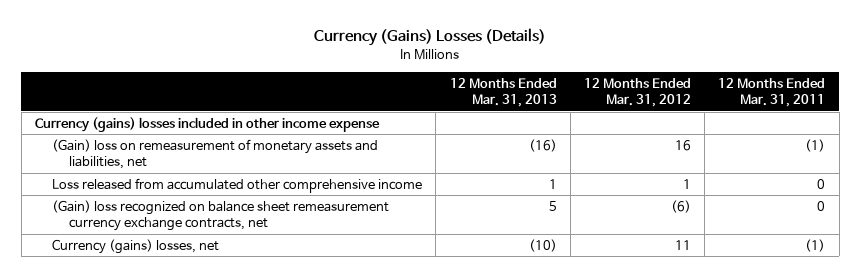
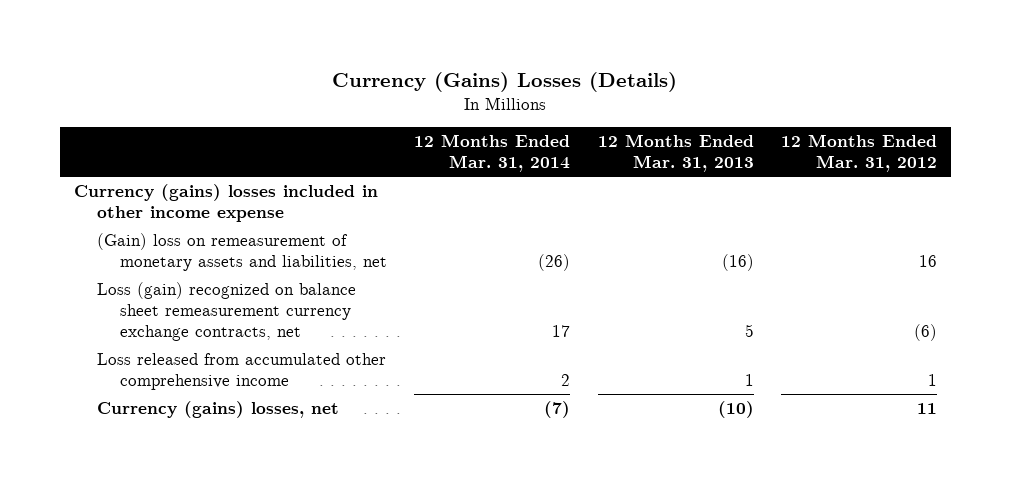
[718,77,826,108] 12 Months Ended Mar. 31, 2011 -> none
none -> [414,134,571,173] 12 Months Ended Mar. 31, 2014
none -> [96,282,356,342] Loss (gain) recognized on balance sheet remeasurement currency exchange contracts, net
[52,199,390,232] (Gain) loss recognized on balance sheet remeasurement currency exchange contracts, net -> none

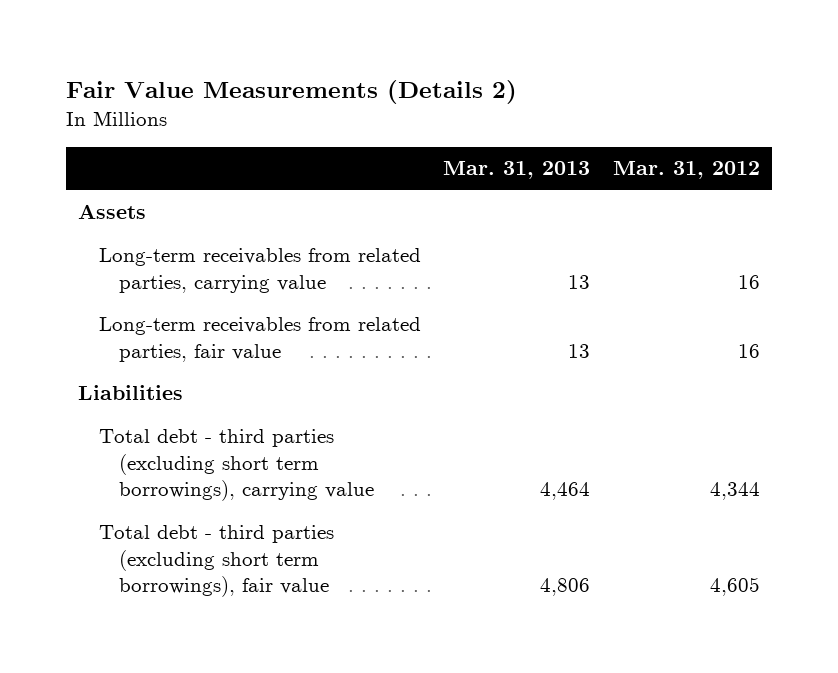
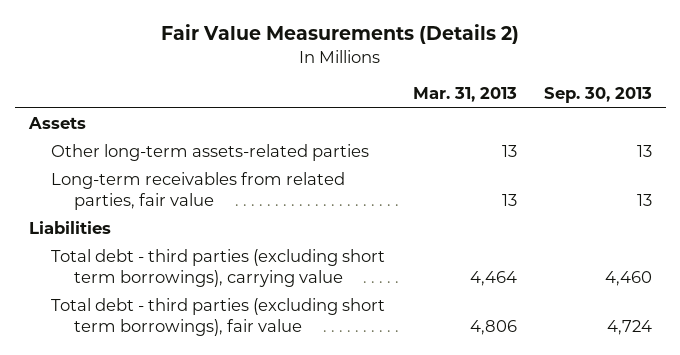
[613,161,761,180] Mar. 31, 2012 -> none
none -> [543,87,652,104] Sep. 30, 2013
[98,248,421,293] Long-term receivables from related parties, carrying value -> [51,144,370,162] Other long-term assets-related parties

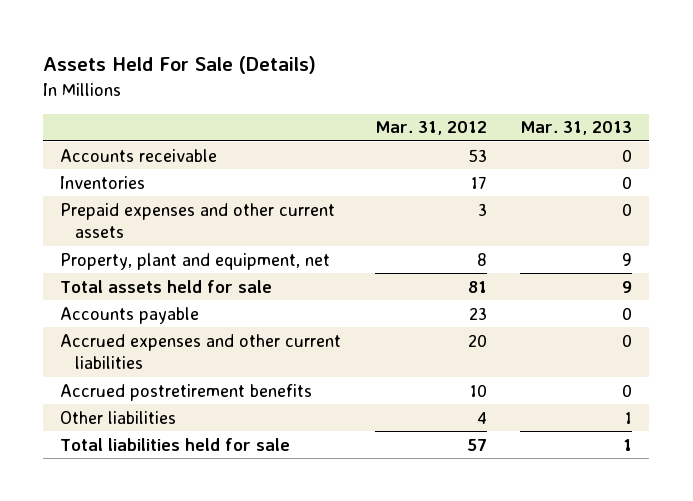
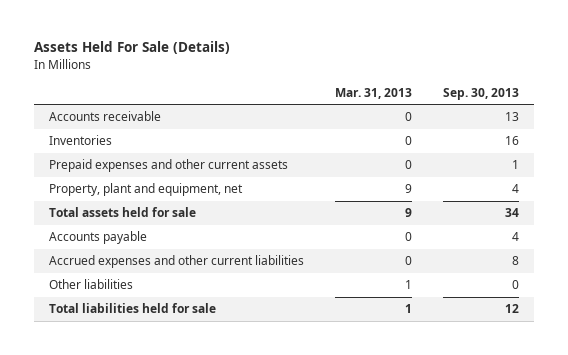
[374,121,487,136] Mar. 31, 2012 -> none
none -> [442,87,519,100] Sep. 30, 2013
[60,383,313,401] Accrued postretirement benefits -> none

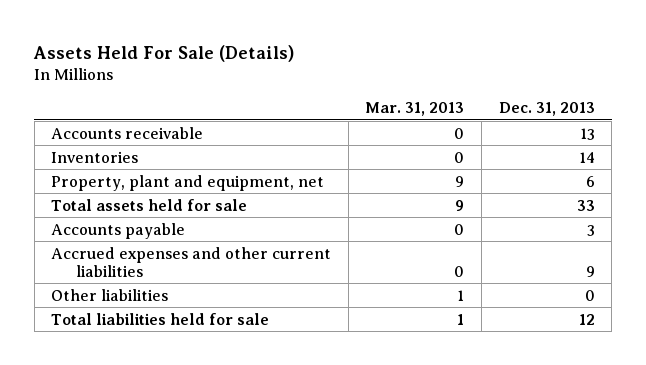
[442,87,519,100] Sep. 30, 2013 -> none
none -> [498,102,595,117] Dec. 31, 2013
[49,159,289,173] Prepaid expenses and other current assets -> none

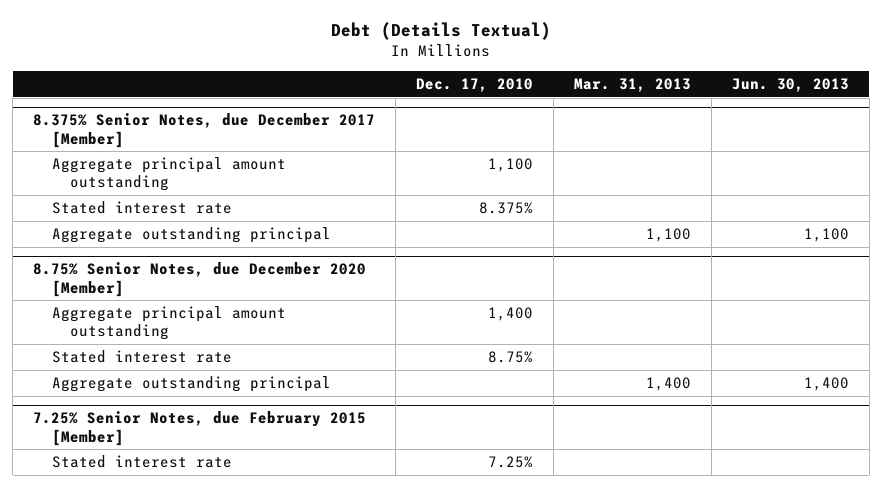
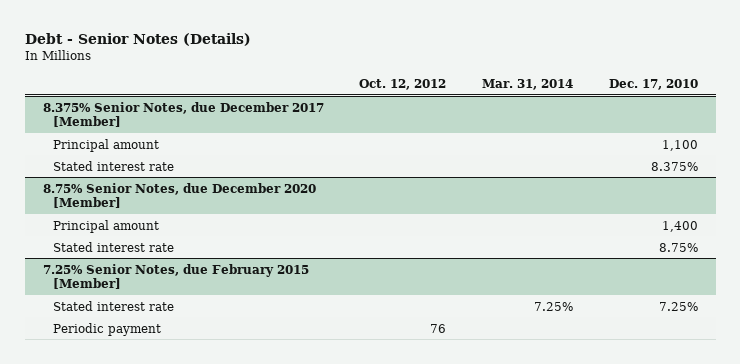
[331,21,552,40] Debt (Details Textual) -> [24,32,251,46] Debt - Senior Notes (Details)
[573,78,691,93] Mar. 31, 2013 -> none
[731,78,849,93] Jun. 30, 2013 -> none
none -> [359,78,447,90] Oct. 12, 2012
none -> [482,78,574,90] Mar. 31, 2014
[51,157,286,192] Aggregate principal amount outstanding -> [53,138,160,152] Principal amount
[51,227,331,244] Aggregate outstanding principal -> none
[51,306,286,341] Aggregate principal amount outstanding -> [53,219,160,233] Principal amount
[51,376,331,393] Aggregate outstanding principal -> none
none -> [53,322,162,336] Periodic payment

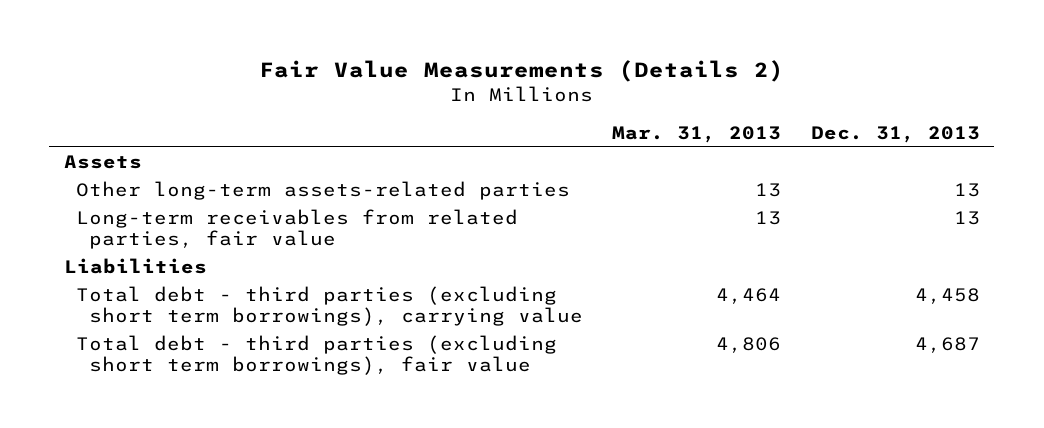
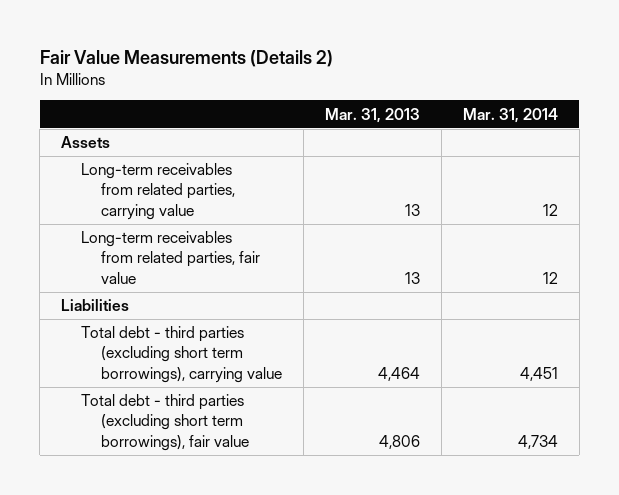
[810,125,980,143] Dec. 31, 2013 -> none
none -> [462,107,558,123] Mar. 31, 2014
[76,181,571,201] Other long-term assets-related parties -> [81,163,236,220] Long-term receivables from related parties, carrying value

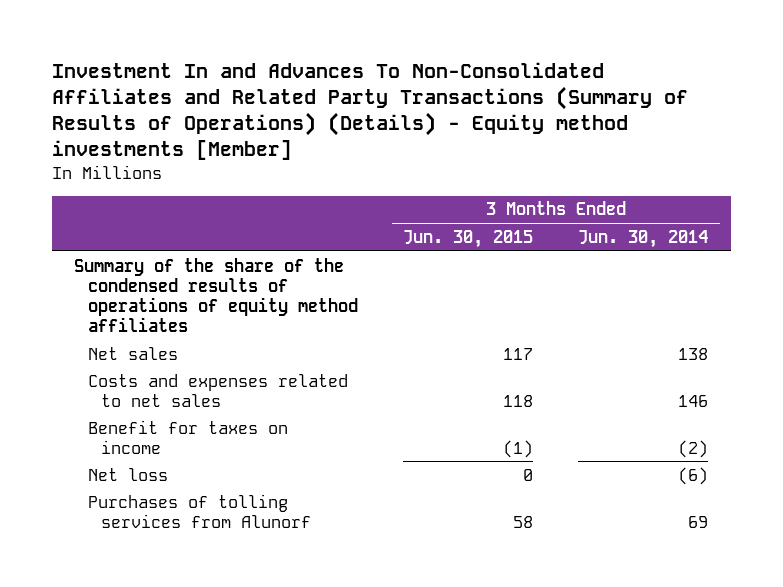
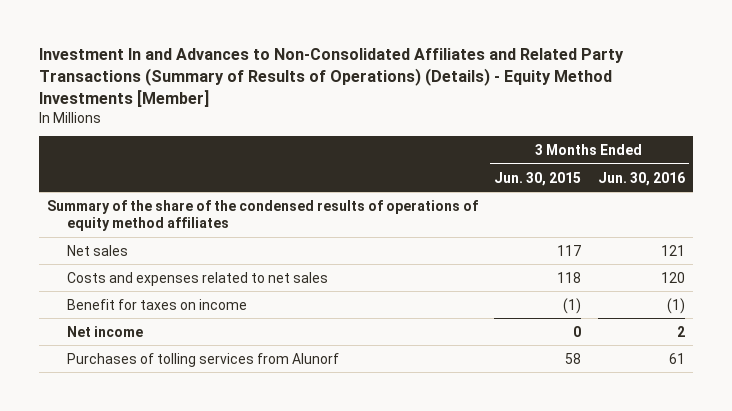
[51,61,688,161] Investment In and Advances To Non-Consolidated Affiliates and Related Party Transactions (Summary of Results of Operations) (Details) - Equity method investments [Member] -> [38,48,624,107] Investment In and Advances to Non-Consolidated Affiliates and Related Party Transactions (Summary of Results of Operations) (Details) - Equity Method Investments [Member]
[578,229,709,248] Jun. 30, 2014 -> none
none -> [597,171,685,186] Jun. 30, 2016
[87,467,168,481] Net loss -> [67,325,144,337] Net income

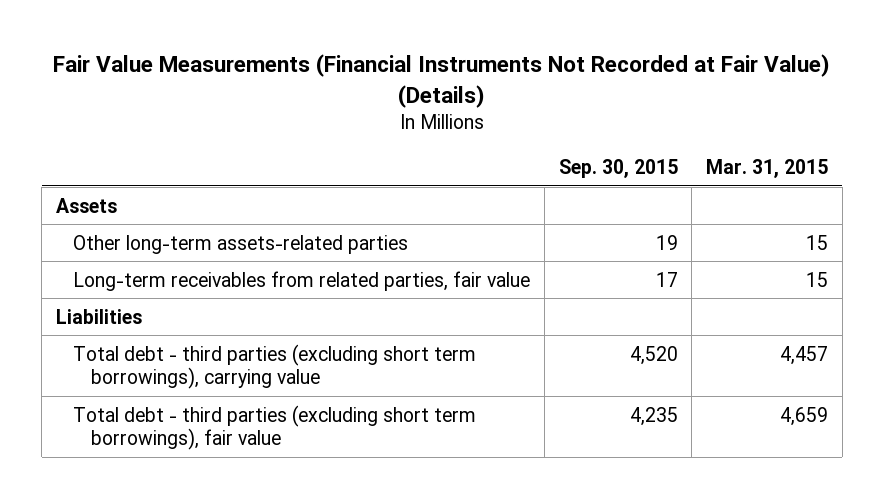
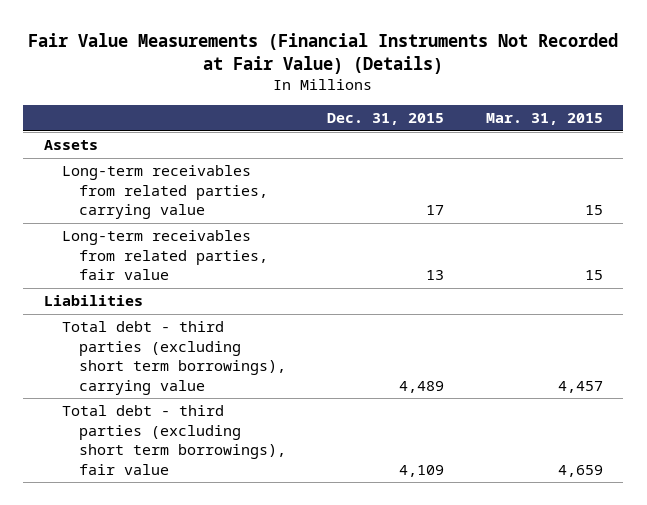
[558,159,678,179] Sep. 30, 2015 -> none
none -> [327,113,445,126] Dec. 31, 2015
[73,234,409,254] Other long-term assets-related parties -> [61,165,269,220] Long-term receivables from related parties, carrying value

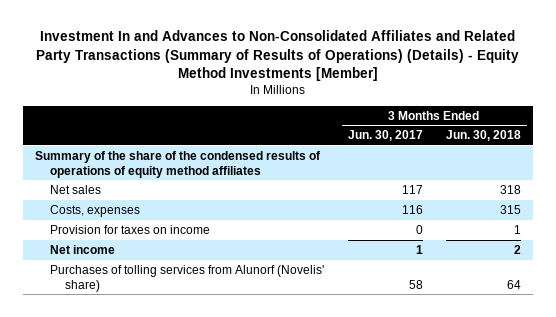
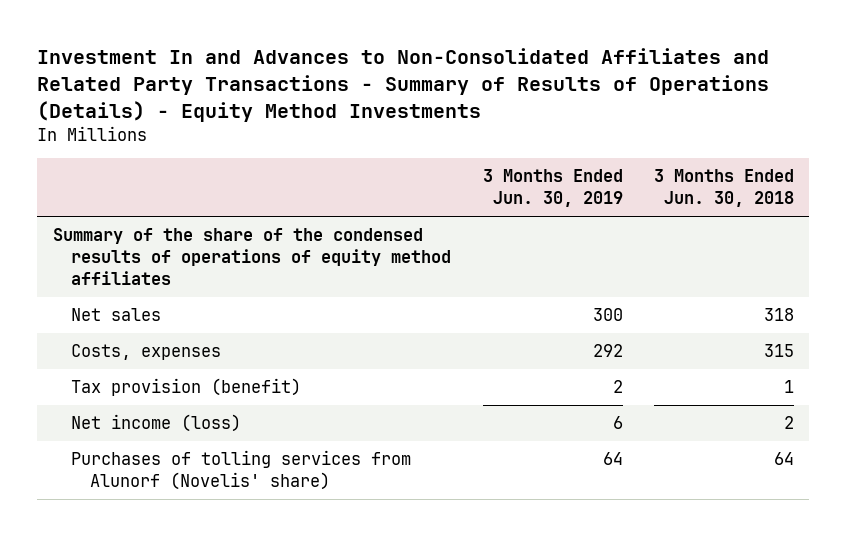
[35,30,519,82] Investment In and Advances to Non-Consolidated Affiliates and Related Party Transactions (Summary of Results of Operations) (Details) - Equity Method Investments [Member] -> [37,48,770,122] Investment In and Advances to Non-Consolidated Affiliates and Related Party Transactions - Summary of Results of Operations (Details) - Equity Method Investments
[347,130,423,142] Jun. 30, 2017 -> none
none -> [482,169,623,208] 3 Months Ended Jun. 30, 2019
[50,224,211,234] Provision for taxes on income -> [71,378,302,397] Tax provision (benefit)
[50,244,116,254] Net income -> [71,414,242,433] Net income (loss)

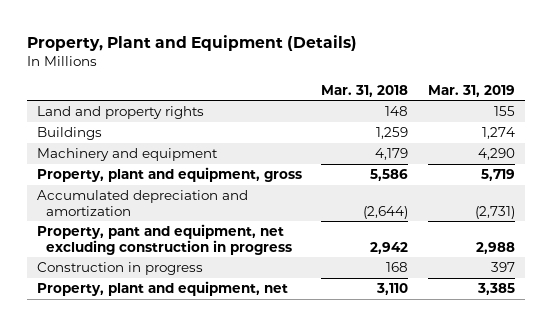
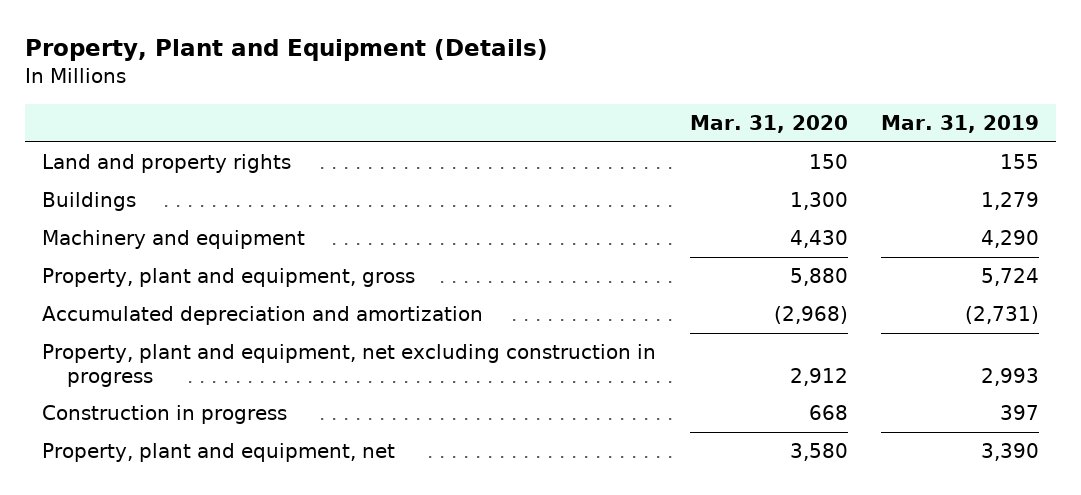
[321,84,409,97] Mar. 31, 2018 -> none
none -> [689,114,848,133] Mar. 31, 2020
[482,126,516,139] 1,274 -> [981,192,1040,211] 1,279
[481,168,516,181] 5,719 -> [981,268,1040,287] 5,724
[36,223,293,255] Property, pant and equipment, net excluding construction in progress -> [41,344,656,387] Property, plant and equipment, net excluding construction in progress
[476,241,516,254] 2,988 -> [981,367,1040,386] 2,993
[477,282,516,295] 3,385 -> [981,443,1040,462] 3,390

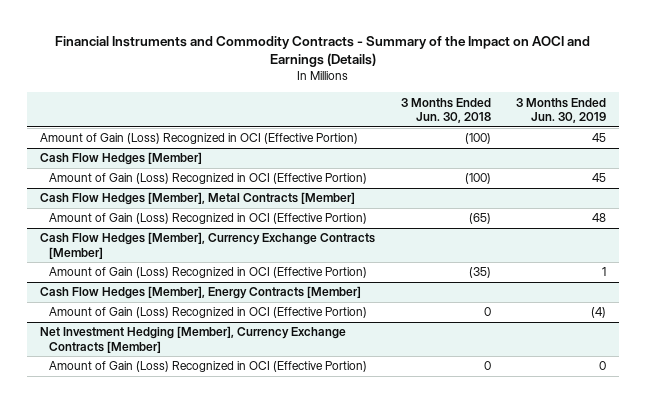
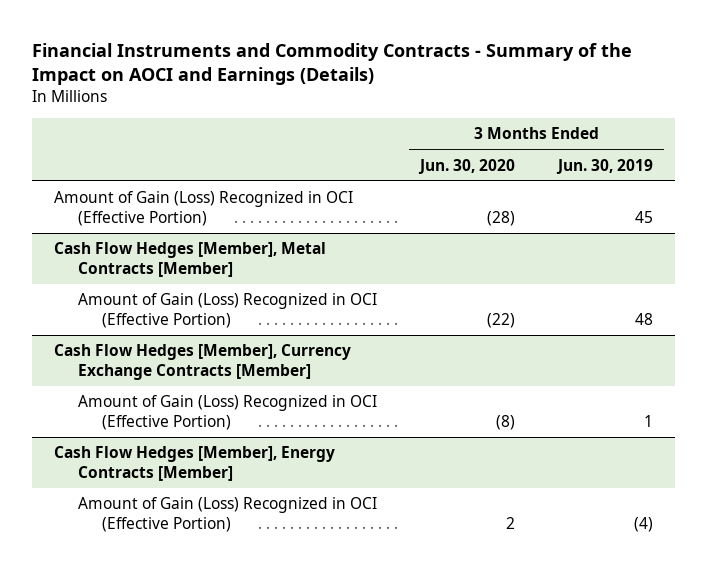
[400,97,491,124] 3 Months Ended Jun. 30, 2018 -> none
none -> [417,158,515,174] Jun. 30, 2020
[39,152,202,166] Cash Flow Hedges [Member] -> none
[48,173,367,185] Amount of Gain (Loss) Recognized in OCI (Effective Portion) -> none
[39,326,346,353] Net Investment Hedging [Member], Currency Exchange Contracts [Member] -> none
[48,361,367,373] Amount of Gain (Loss) Recognized in OCI (Effective Portion) -> none

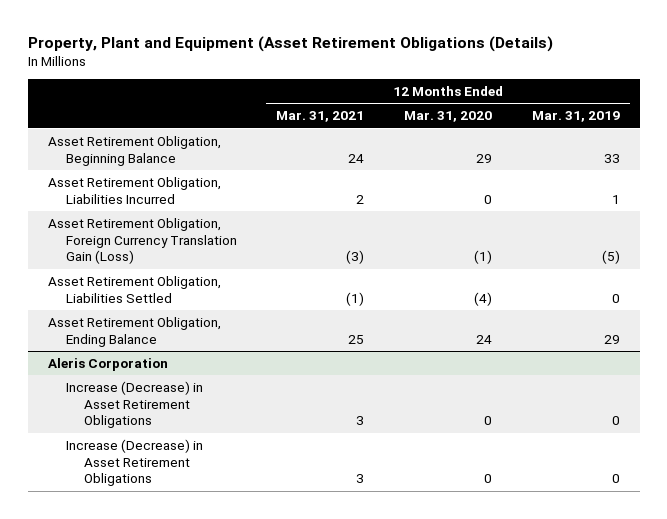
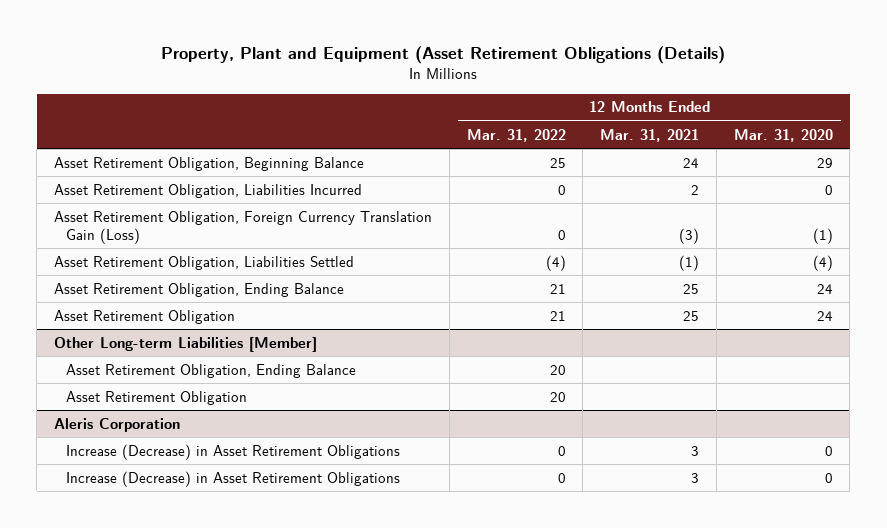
[531,111,620,123] Mar. 31, 2019 -> none
none -> [466,128,566,142] Mar. 31, 2022
none -> [53,309,235,324] Asset Retirement Obligation
none -> [53,336,317,352] Other Long-term Liabilities [Member]
none -> [65,363,356,378] Asset Retirement Obligation, Ending Balance
none -> [65,390,247,405] Asset Retirement Obligation

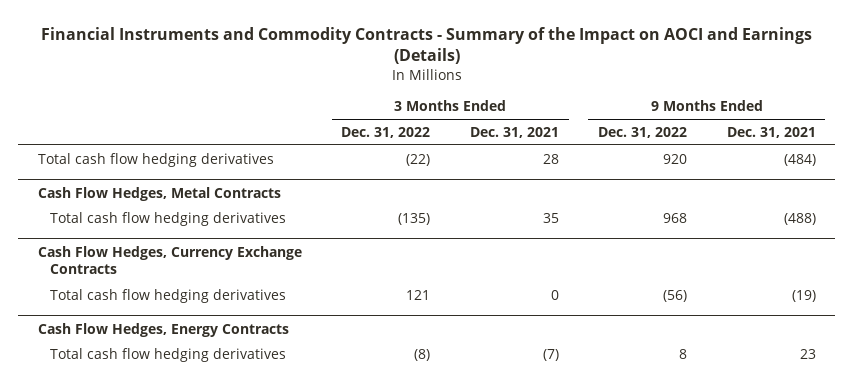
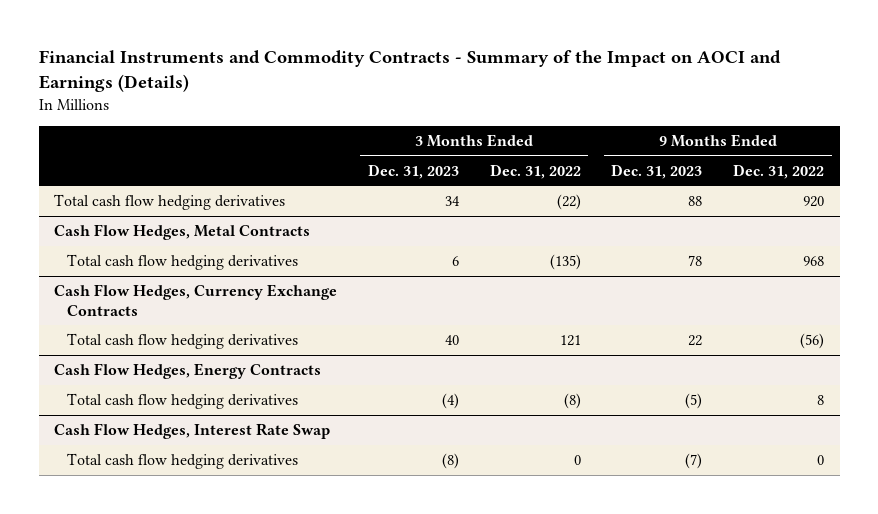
[469,126,559,138] Dec. 31, 2021 -> none
[726,126,816,138] Dec. 31, 2021 -> none
none -> [367,163,459,179] Dec. 31, 2023
none -> [611,163,703,179] Dec. 31, 2023
none -> [53,423,330,440] Cash Flow Hedges, Interest Rate Swap
none -> [66,453,298,470] Total cash flow hedging derivatives

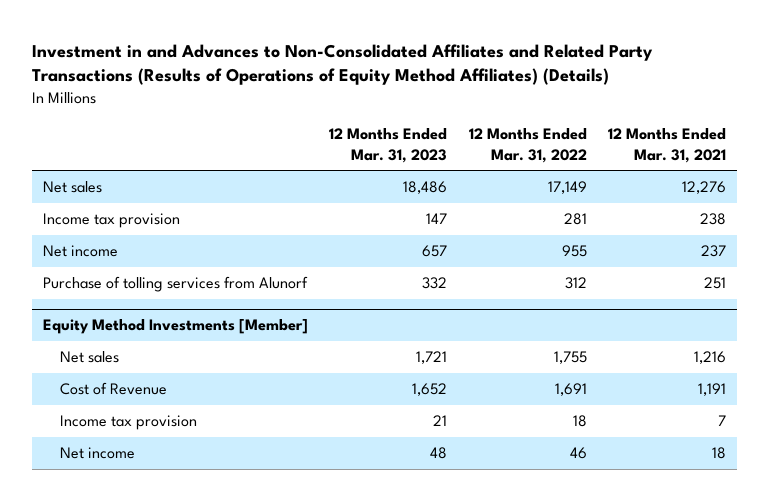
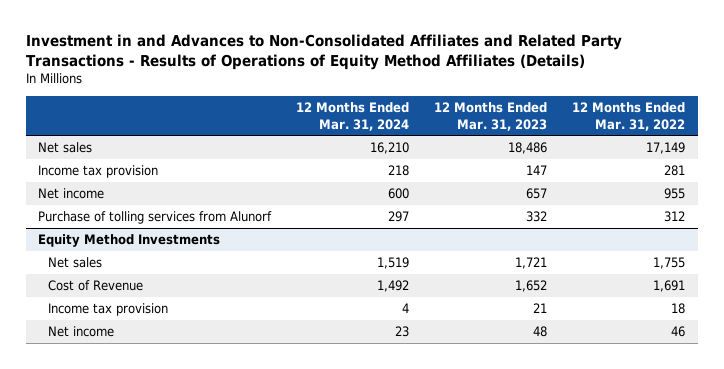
[32,43,654,86] Investment in and Advances to Non-Consolidated Affiliates and Related Party Transactions (Results of Operations of Equity Method Affiliates) (Details) -> [25,33,622,70] Investment in and Advances to Non-Consolidated Affiliates and Related Party Transactions - Results of Operations of Equity Method Affiliates (Details)
[608,128,727,163] 12 Months Ended Mar. 31, 2021 -> none
none -> [296,102,410,131] 12 Months Ended Mar. 31, 2024
[42,319,308,335] Equity Method Investments [Member] -> [38,233,221,247] Equity Method Investments

